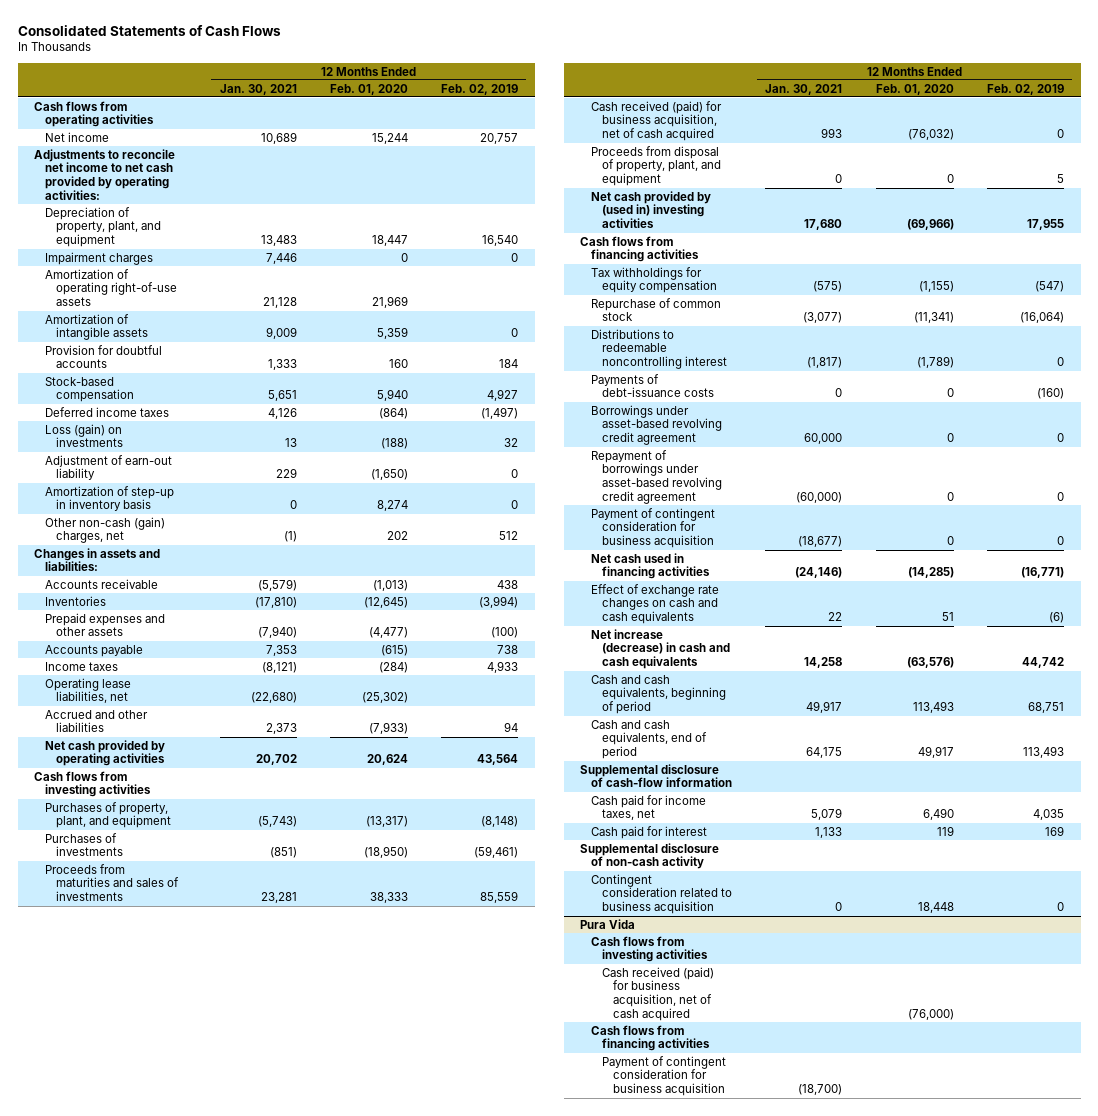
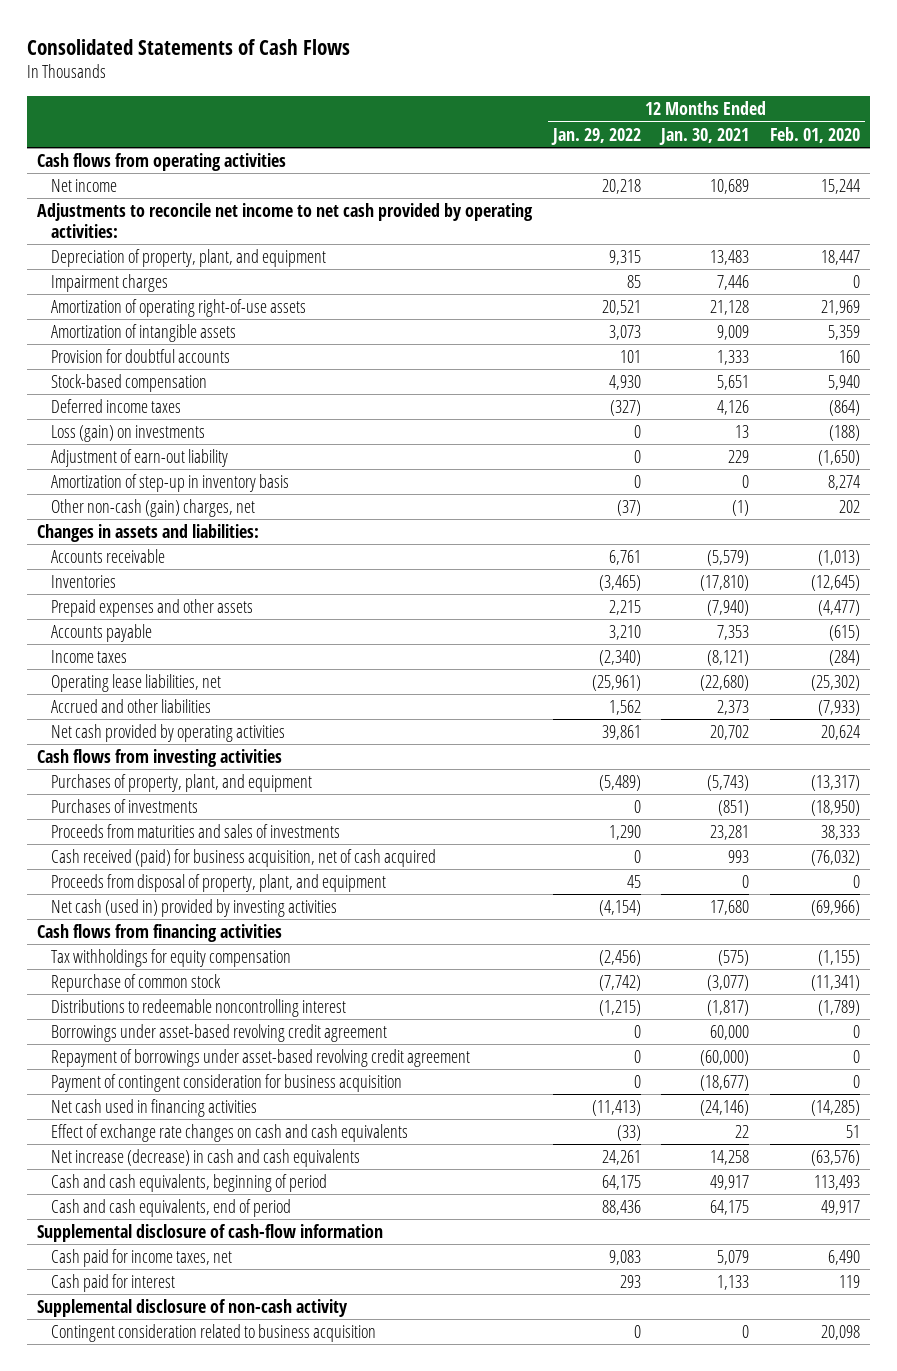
[441,83,519,95] Feb. 02, 2019 -> none
none -> [550,127,641,145] Jan. 29, 2022
[591,190,712,229] Net cash provided by (used in) investing activities -> [51,899,338,918] Net cash (used in) provided by investing activities
[591,373,714,398] Payments of debt-issuance costs -> none
[580,918,636,929] Pura Vida -> none
[591,935,708,963] Cash flows from investing activities -> none
[601,966,714,1022] Cash received (paid) for business acquisition, net of cash acquired -> none
[591,1024,710,1052] Cash flows from financing activities -> none
[601,1055,726,1097] Payment of contingent consideration for business acquisition -> none
[917,902,954,914] 18,448 -> [820,1325,860,1341] 20,098

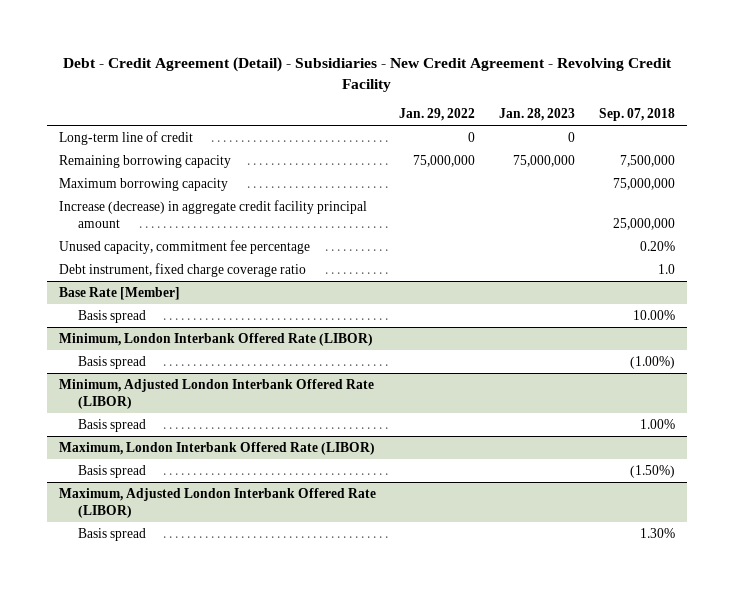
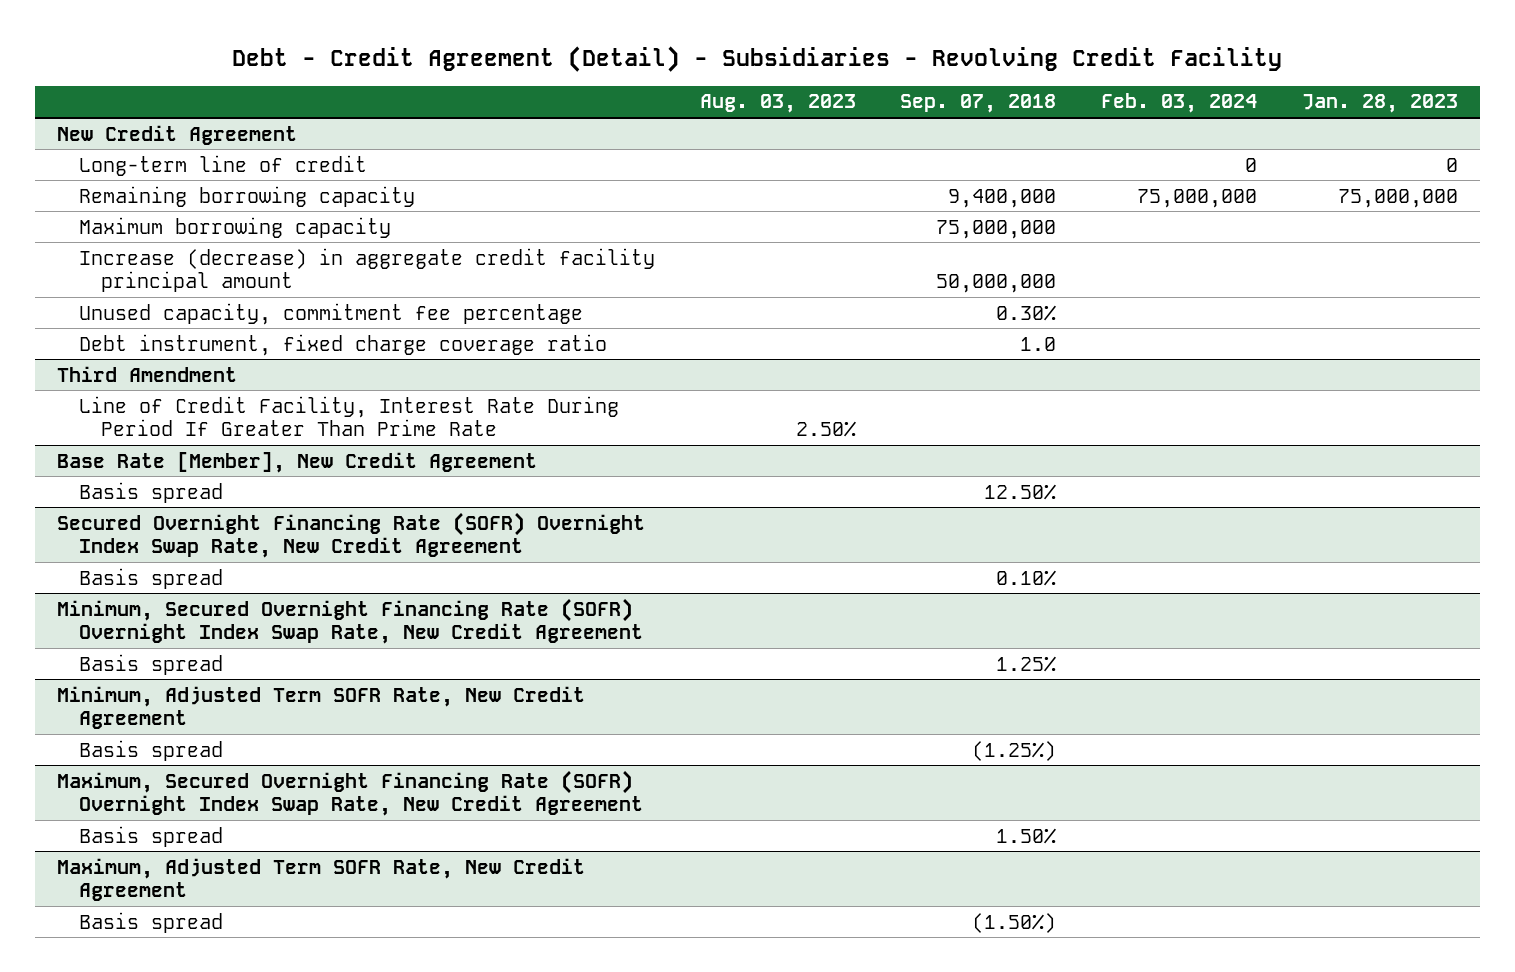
[62,56,672,92] Debt - Credit Agreement (Detail) - Subsidiaries - New Credit Agreement - Revolving Credit Facility -> [232,45,1283,72] Debt - Credit Agreement (Detail) - Subsidiaries - Revolving Credit Facility
[399,108,476,122] Jan. 29, 2022 -> none
none -> [699,94,856,114] Aug. 03, 2023
none -> [1101,93,1258,114] Feb. 03, 2024
none -> [57,124,298,145] New Credit Agreement
[619,154,675,167] 7,500,000 -> [948,188,1057,208] 9,400,000
[612,218,675,231] 25,000,000 -> [936,274,1057,294] 50,000,000
[639,240,675,251] 0.20% -> [996,304,1057,321] 0.30%
[58,332,373,346] Minimum, London Interbank Offered Rate (LIBOR) -> none
[58,378,374,410] Minimum, Adjusted London Interbank Offered Rate (LIBOR) -> none
[58,441,375,455] Maximum, London Interbank Offered Rate (LIBOR) -> none
[58,286,180,300] Base Rate [Member] -> [57,365,238,382] Third Amendment
none -> [79,395,620,437] Line of Credit Facility, Interest Rate During Period If Greater Than Prime Rate
none -> [57,451,538,473] Base Rate [Member], New Credit Agreement
[632,309,675,320] 10.00% -> [984,483,1057,500] 12.50%
none -> [57,511,646,559] Secured Overnight Financing Rate (SOFR) Overnight Index Swap Rate, New Credit Agreement
[629,355,675,369] (1.00%) -> [996,569,1057,586] 0.10%
none -> [57,597,644,645] Minimum, Secured Overnight Financing Rate (SOFR) Overnight Index Swap Rate, New Credit Agreement
[639,418,675,429] 1.00% -> [996,655,1057,672] 1.25%
none -> [57,685,586,730] Minimum, Adjusted Term SOFR Rate, New Credit Agreement
none -> [79,739,224,761] Basis spread
none -> [57,769,644,817] Maximum, Secured Overnight Financing Rate (SOFR) Overnight Index Swap Rate, New Credit Agreement
none -> [79,825,224,847] Basis spread
none -> [57,857,586,902] Maximum, Adjusted Term SOFR Rate, New Credit Agreement
[58,487,376,519] Maximum, Adjusted London Interbank Offered Rate (LIBOR) -> none
[77,527,146,541] Basis spread -> none

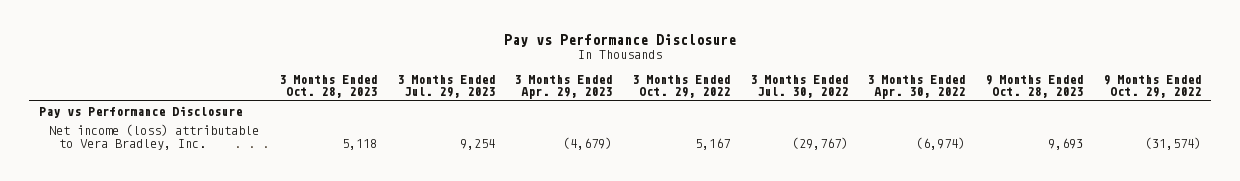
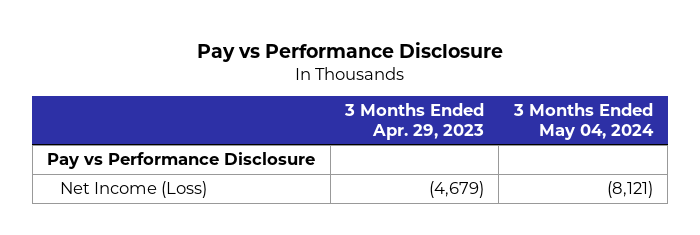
[278,74,377,99] 3 Months Ended Oct. 28, 2023 -> none
[396,74,495,99] 3 Months Ended Jul. 29, 2023 -> none
[632,74,731,99] 3 Months Ended Oct. 29, 2022 -> none
[749,74,848,99] 3 Months Ended Jul. 30, 2022 -> none
[867,74,966,100] 3 Months Ended Apr. 30, 2022 -> none
[985,74,1084,99] 9 Months Ended Oct. 28, 2023 -> none
[1102,74,1201,99] 9 Months Ended Oct. 29, 2022 -> none
none -> [512,103,654,140] 3 Months Ended May 04, 2024
[49,124,260,150] Net income (loss) attributable to Vera Bradley, Inc. -> [59,181,207,199] Net Income (Loss)

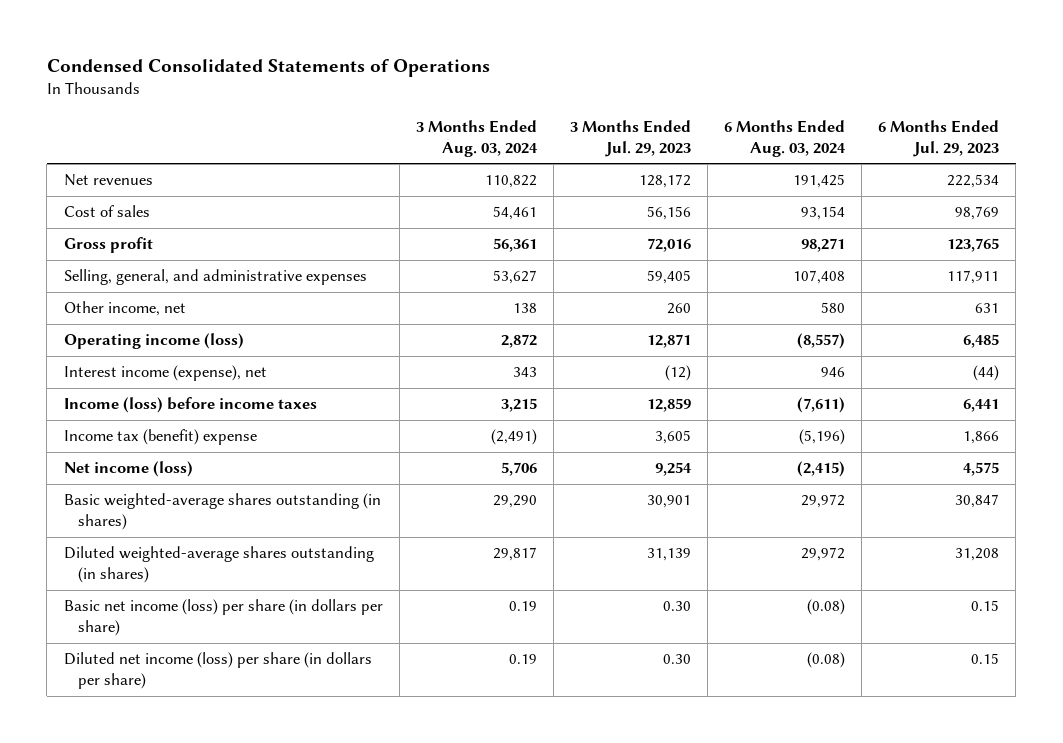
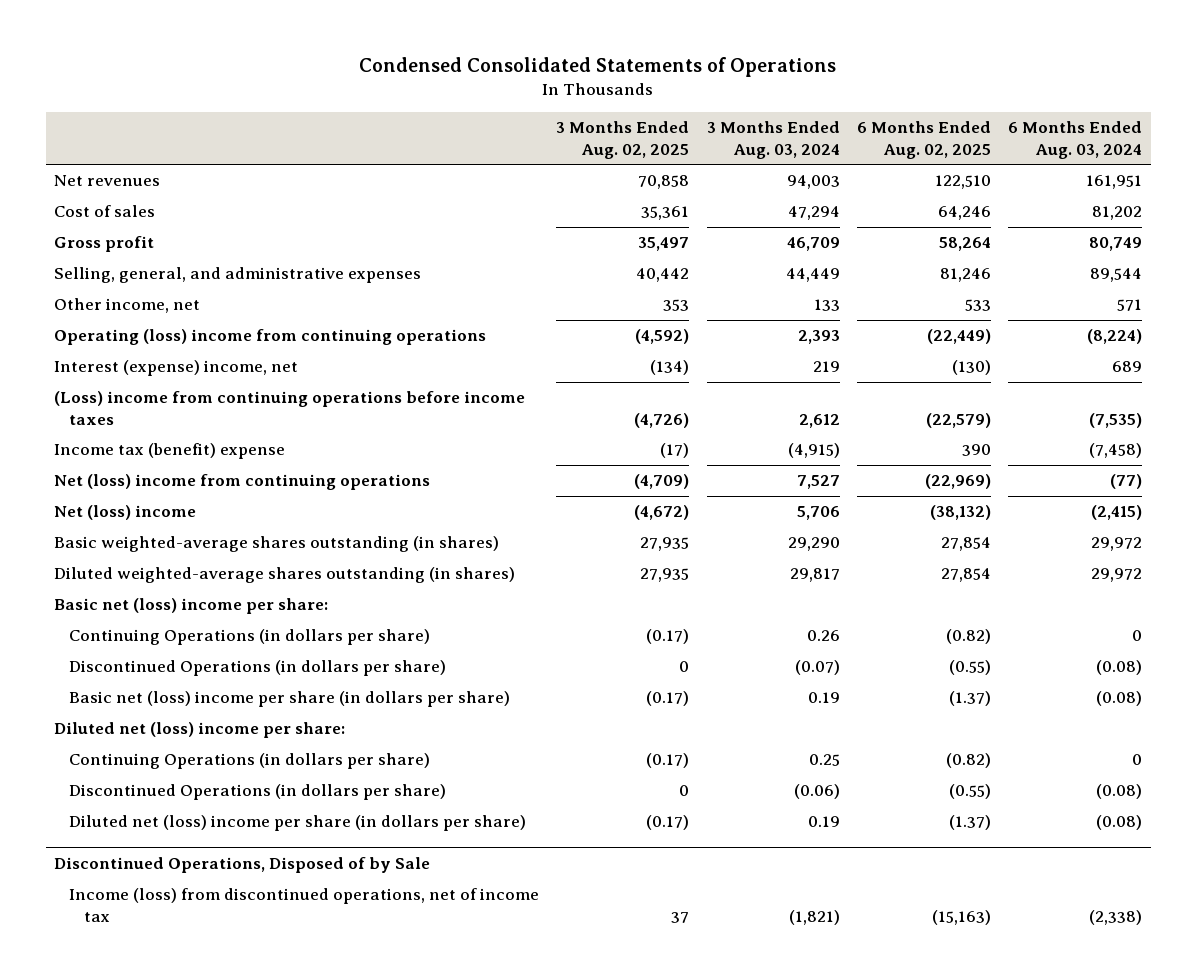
[569,119,691,157] 3 Months Ended Jul. 29, 2023 -> none
[878,119,1000,157] 6 Months Ended Jul. 29, 2023 -> none
none -> [556,121,690,159] 3 Months Ended Aug. 02, 2025
none -> [856,121,991,159] 6 Months Ended Aug. 02, 2025
[484,175,537,189] 110,822 -> [786,175,840,190] 94,003
[793,174,846,189] 191,425 -> [1086,175,1143,190] 161,951
[492,206,537,221] 54,461 -> [787,206,840,221] 47,294
[801,206,846,221] 93,154 -> [1092,206,1143,221] 81,202
[492,238,537,253] 56,361 -> [786,237,840,252] 46,709
[801,238,846,253] 98,271 -> [1089,237,1143,252] 80,749
[492,270,537,285] 53,627 -> [785,268,840,283] 44,449
[793,270,846,285] 107,408 -> [1090,268,1143,283] 89,544
[512,303,537,314] 138 -> [813,299,840,312] 133
[821,302,846,314] 580 -> [1117,299,1143,312] 571
[63,333,244,350] Operating income (loss) -> [54,329,487,346] Operating (loss) income from continuing operations
[500,334,537,349] 2,872 -> [797,330,840,345] 2,393
[797,333,846,350] (8,557) -> [1087,329,1143,345] (8,224)
[63,365,267,382] Interest income (expense), net -> [54,360,299,377] Interest (expense) income, net
[512,367,537,378] 343 -> [812,361,840,373] 219
[821,367,846,378] 946 -> [1112,361,1143,373] 689
[63,397,317,414] Income (loss) before income taxes -> [54,391,526,425] (Loss) income from continuing operations before income taxes
[500,398,537,413] 3,215 -> [798,413,840,428] 2,612
[797,397,846,414] (7,611) -> [1089,412,1143,428] (7,535)
[490,429,537,446] (2,491) -> [787,443,840,459] (4,915)
[799,429,846,446] (5,196) -> [1089,443,1143,459] (7,458)
[63,461,193,478] Net income (loss) -> [54,474,431,491] Net (loss) income from continuing operations
[500,462,537,477] 5,706 -> [796,475,840,490] 7,527
[797,461,846,478] (2,415) -> [1110,474,1143,490] (77)
none -> [54,505,197,521] Net (loss) income
none -> [54,598,329,615] Basic net (loss) income per share:
none -> [69,629,431,646] Continuing Operations (in dollars per share)
none -> [69,660,447,677] Discontinued Operations (in dollars per share)
[63,599,383,637] Basic net income (loss) per share (in dollars per share) -> [69,691,511,708] Basic net (loss) income per share (in dollars per share)
none -> [54,722,346,739] Diluted net (loss) income per share:
none -> [69,753,431,770] Continuing Operations (in dollars per share)
none -> [69,784,447,801] Discontinued Operations (in dollars per share)
[63,652,372,690] Diluted net income (loss) per share (in dollars per share) -> [69,815,527,832] Diluted net (loss) income per share (in dollars per share)
none -> [54,857,431,874] Discontinued Operations, Disposed of by Sale
none -> [69,888,540,922] Income (loss) from discontinued operations, net of income tax

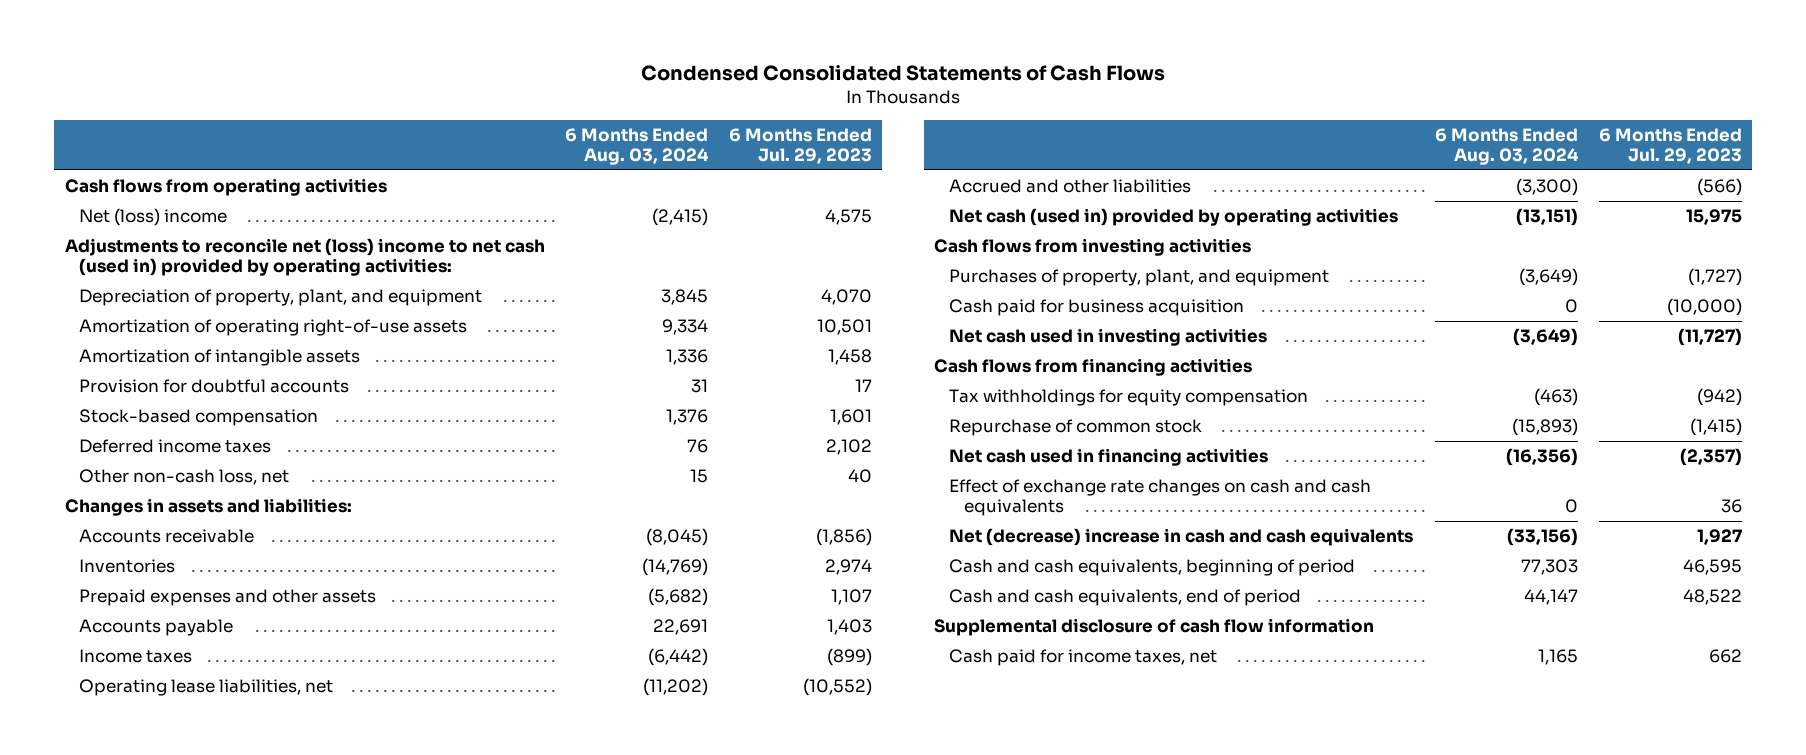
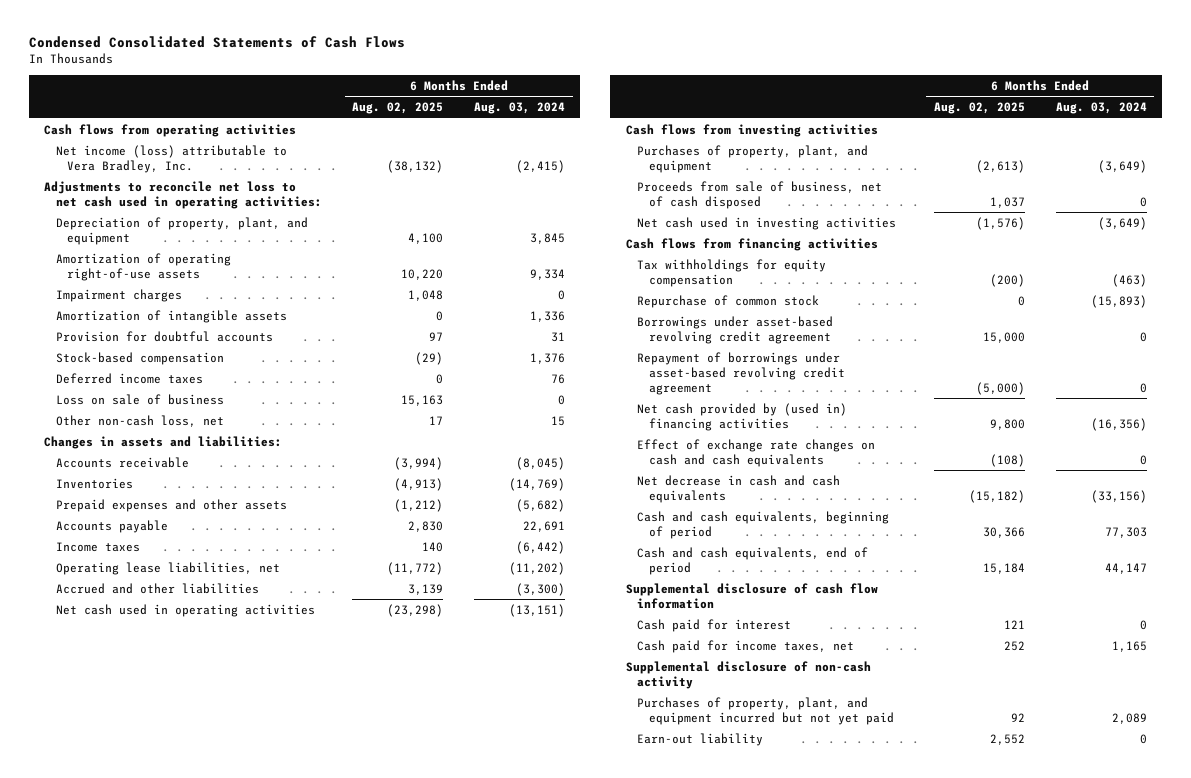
[728,127,872,164] 6 Months Ended Jul. 29, 2023 -> none
none -> [352,102,444,115] Aug. 02, 2025
[79,208,228,227] Net (loss) income -> [55,144,287,173] Net income (loss) attributable to Vera Bradley, Inc.
[64,238,545,277] Adjustments to reconcile net (loss) income to net cash (used in) provided by operating activities: -> [44,180,322,209] Adjustments to reconcile net loss to net cash used in operating activities:
none -> [55,288,182,302] Impairment charges
none -> [55,393,224,405] Loss on sale of business
[949,208,1399,227] Net cash (used in) provided by operating activities -> [55,603,315,617] Net cash used in operating activities
[949,299,1245,317] Cash paid for business acquisition -> none
none -> [637,180,883,209] Proceeds from sale of business, net of cash disposed
none -> [637,315,834,344] Borrowings under asset-based revolving credit agreement
none -> [637,351,845,395] Repayment of borrowings under asset-based revolving credit agreement
[949,448,1269,467] Net cash used in financing activities -> [637,402,848,431] Net cash provided by (used in) financing activities
[949,528,1414,547] Net (decrease) increase in cash and cash equivalents -> [637,474,841,503] Net decrease in cash and cash equivalents
none -> [637,618,792,632] Cash paid for interest
none -> [625,660,871,689] Supplemental disclosure of non-cash activity
none -> [637,696,894,725] Purchases of property, plant, and equipment incurred but not yet paid
none -> [637,732,764,746] Earn-out liability

